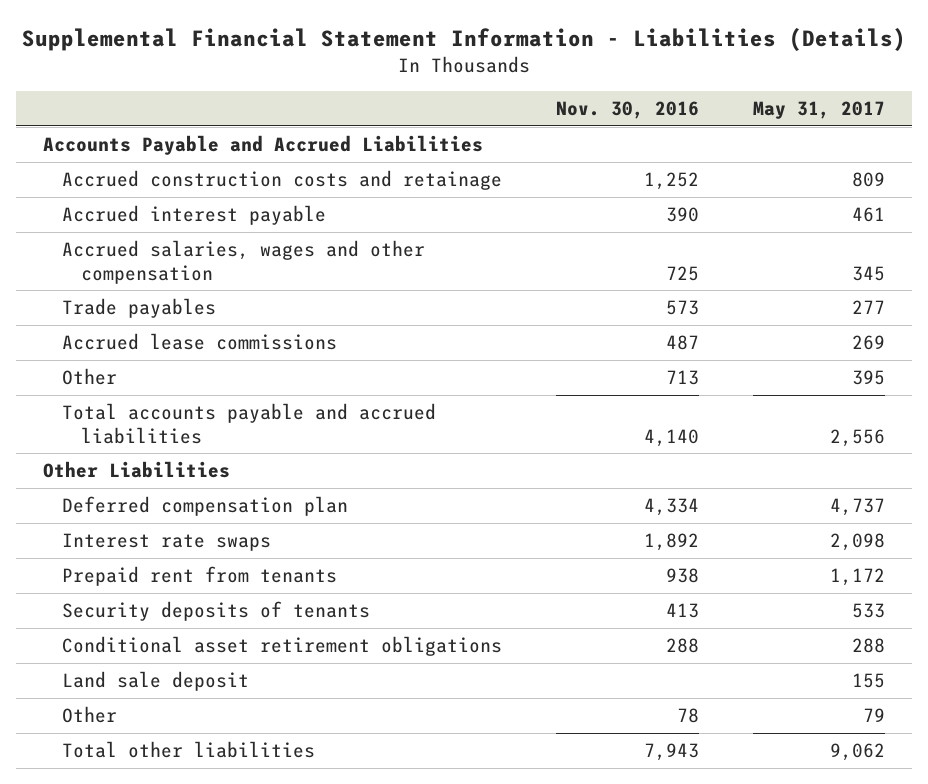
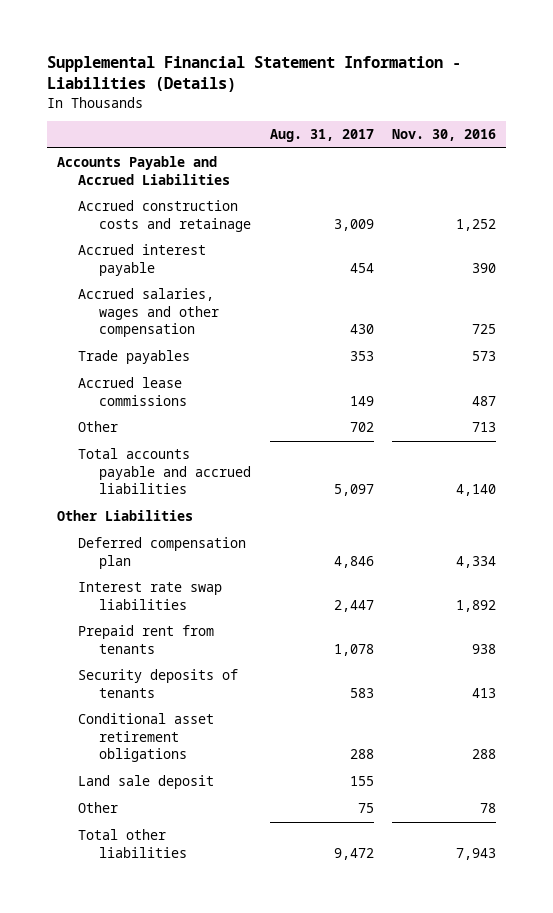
[752,100,885,119] May 31, 2017 -> none
none -> [269,129,374,143] Aug. 31, 2017
[61,533,271,552] Interest rate swaps -> [77,582,222,610] Interest rate swap liabilities

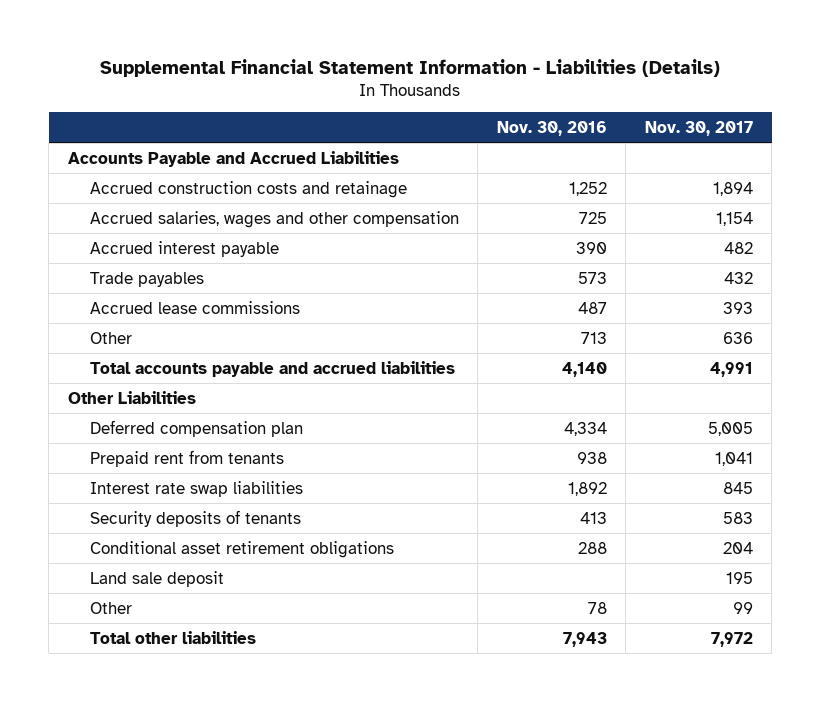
[269,129,374,143] Aug. 31, 2017 -> none
none -> [644,120,753,136] Nov. 30, 2017
[77,244,206,276] Accrued interest payable -> [89,240,279,257] Accrued interest payable
[77,582,222,610] Interest rate swap liabilities -> [89,480,303,497] Interest rate swap liabilities

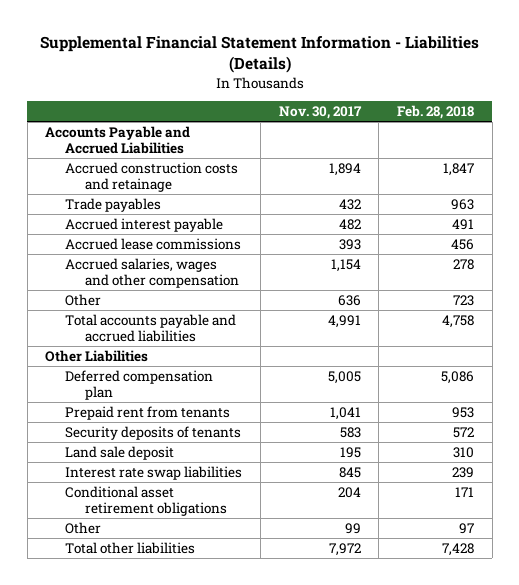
[496,120,607,136] Nov. 30, 2016 -> none
none -> [396,105,474,120] Feb. 28, 2018
[89,240,279,257] Accrued interest payable -> [65,217,224,232] Accrued interest payable
[89,210,459,228] Accrued salaries, wages and other compensation -> [65,257,239,288] Accrued salaries, wages and other compensation
[89,480,303,497] Interest rate swap liabilities -> [65,465,243,480] Interest rate swap liabilities
[89,540,394,558] Conditional asset retirement obligations -> [65,485,227,516] Conditional asset retirement obligations

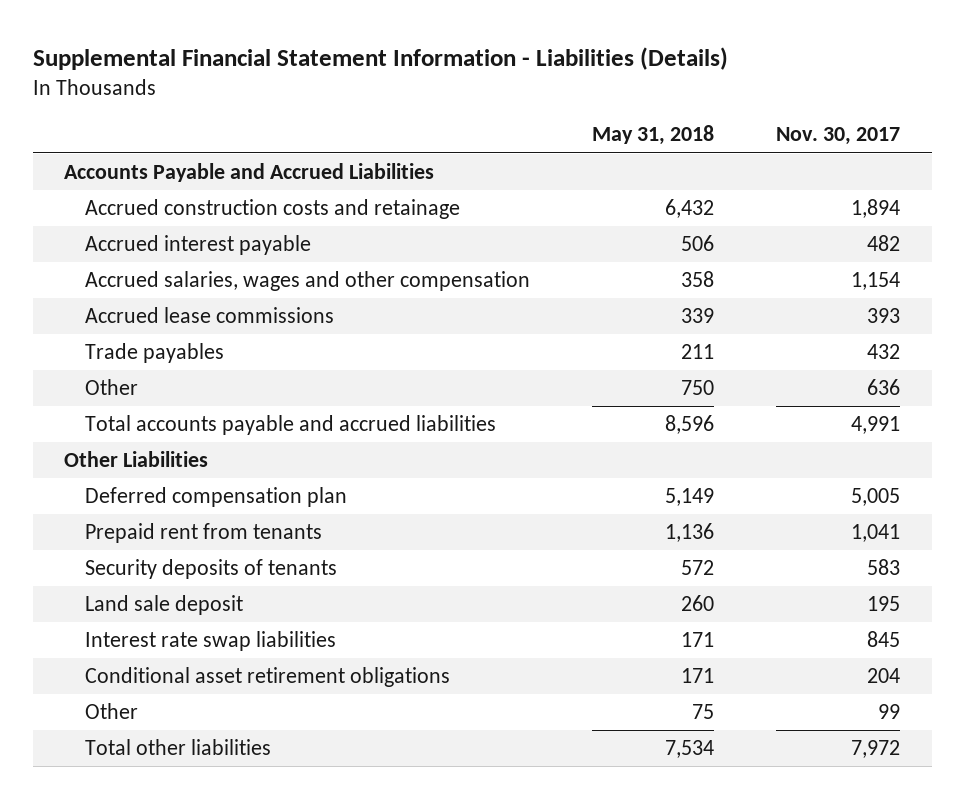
[396,105,474,120] Feb. 28, 2018 -> none
none -> [591,125,714,146] May 31, 2018
[65,237,242,250] Accrued lease commissions -> [84,307,334,324] Accrued lease commissions
[65,197,162,212] Trade payables -> [84,343,224,364] Trade payables

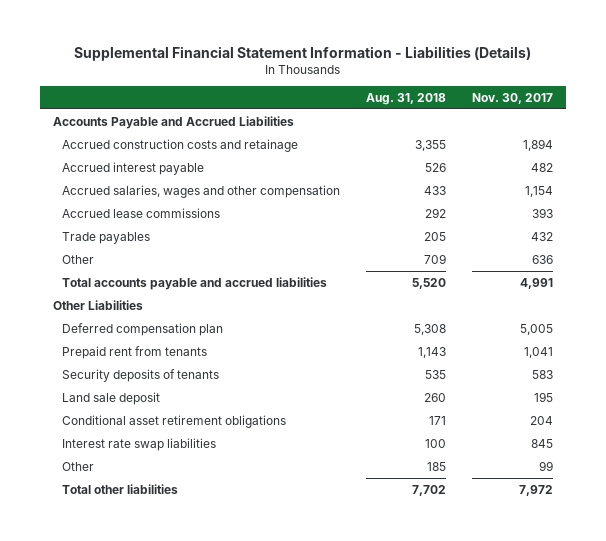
[591,125,714,146] May 31, 2018 -> none
none -> [365,92,446,105] Aug. 31, 2018
[84,631,336,652] Interest rate swap liabilities -> [61,437,216,451] Interest rate swap liabilities

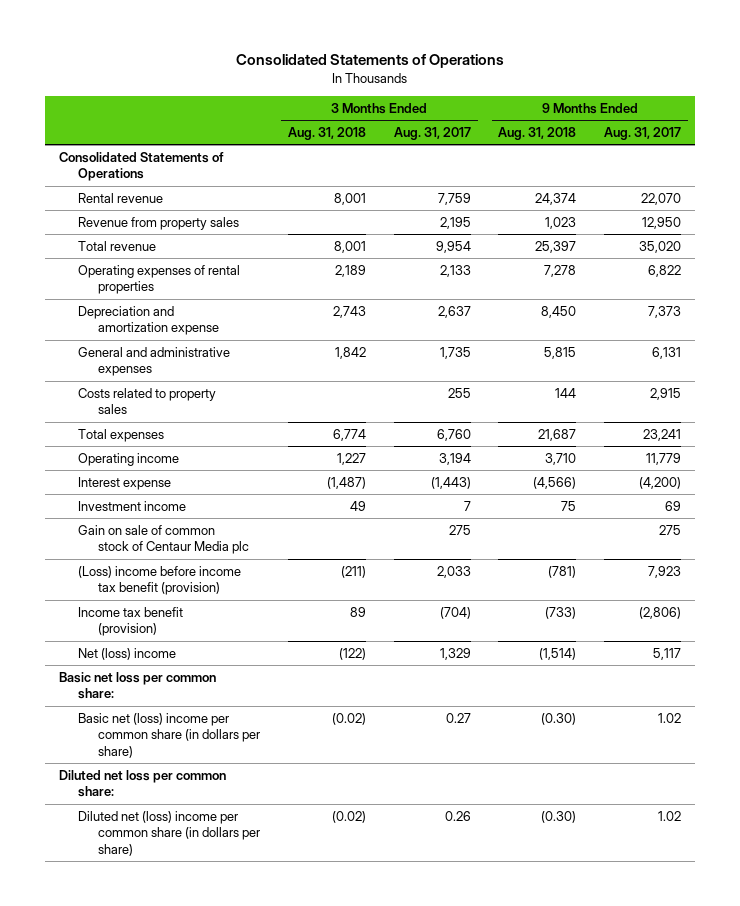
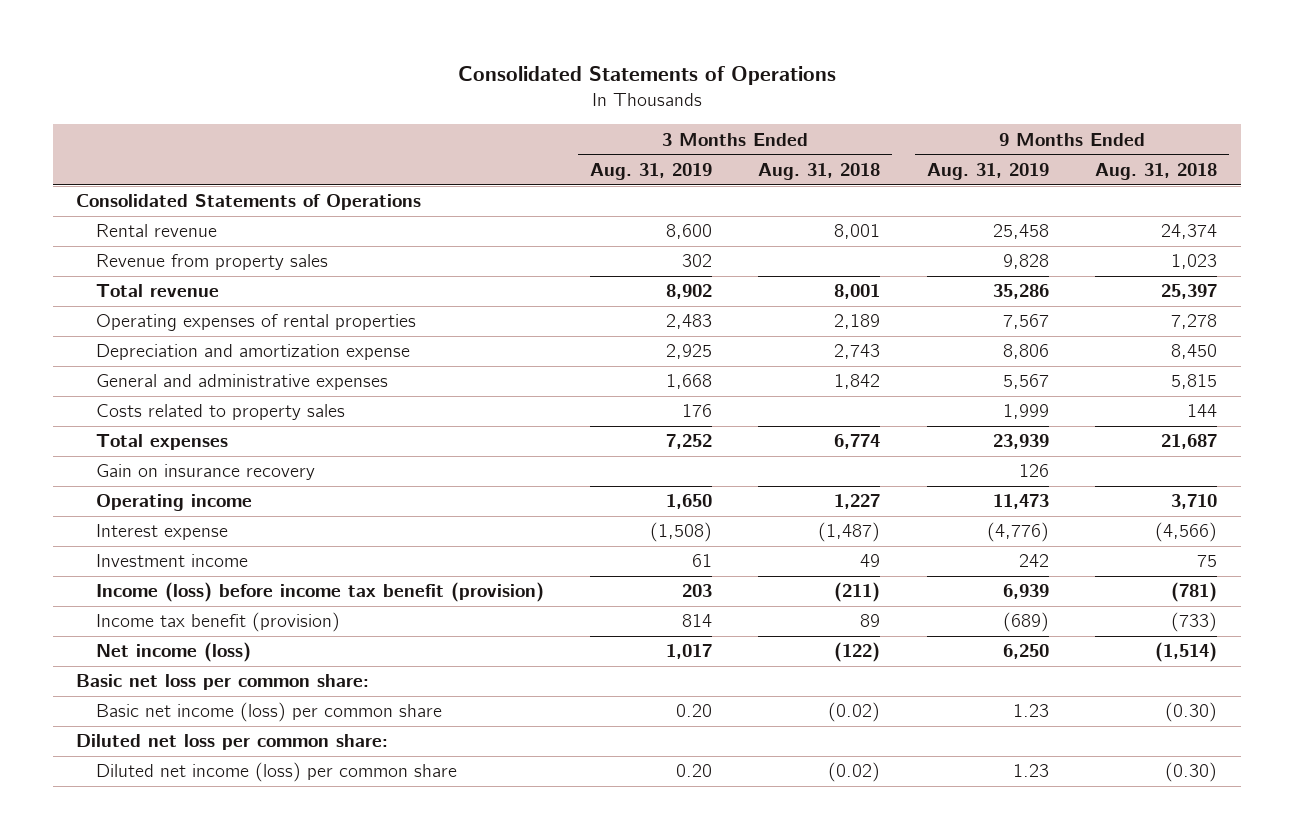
[393,127,471,141] Aug. 31, 2017 -> none
[604,127,682,141] Aug. 31, 2017 -> none
none -> [590,162,713,180] Aug. 31, 2019
none -> [926,162,1049,180] Aug. 31, 2019
none -> [95,464,315,481] Gain on insurance recovery
[78,524,250,555] Gain on sale of common stock of Centaur Media plc -> none
[78,565,242,596] (Loss) income before income tax benefit (provision) -> [95,582,544,603] Income (loss) before income tax benefit (provision)
[78,647,177,660] Net (loss) income -> [95,642,251,663] Net income (loss)
[78,712,261,758] Basic net (loss) income per common share (in dollars per share) -> [95,702,442,723] Basic net income (loss) per common share
[78,810,261,856] Diluted net (loss) income per common share (in dollars per share) -> [95,762,457,783] Diluted net income (loss) per common share

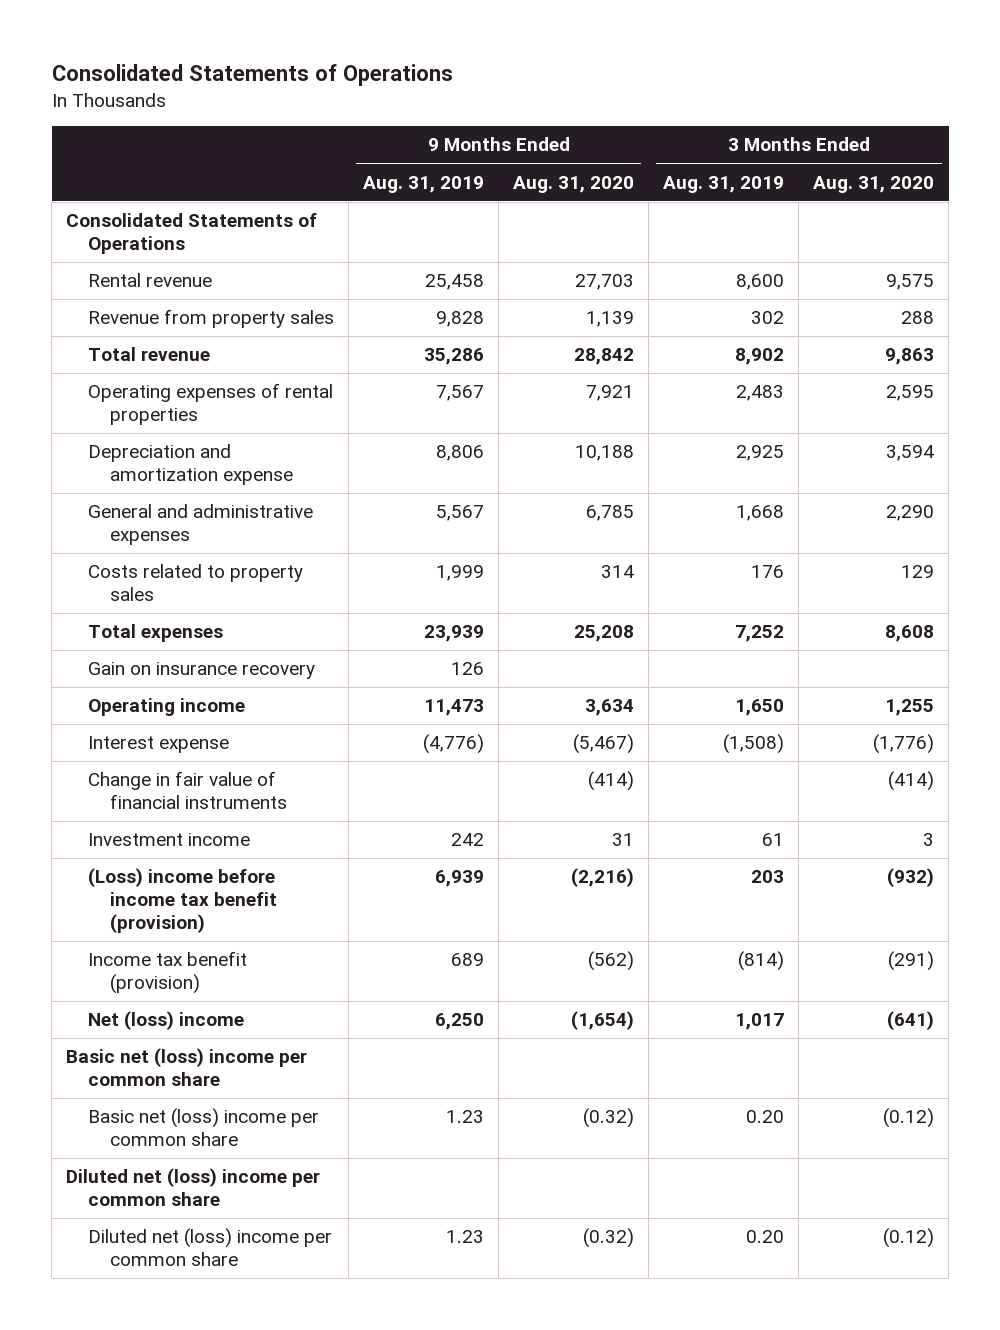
[758,162,881,180] Aug. 31, 2018 -> none
[1095,162,1218,180] Aug. 31, 2018 -> none
none -> [513,175,635,193] Aug. 31, 2020
none -> [813,175,935,193] Aug. 31, 2020
none -> [88,771,288,810] Change in fair value of financial instruments
[95,582,544,603] Income (loss) before income tax benefit (provision) -> [88,868,278,934] (Loss) income before income tax benefit (provision)
[682,614,713,628] 814 -> [738,951,785,972] (814)
[1002,612,1049,633] (689) -> [451,953,485,967] 689
[95,642,251,663] Net income (loss) -> [88,1011,245,1031] Net (loss) income
[75,674,369,691] Basic net loss per common share: -> [66,1048,308,1087] Basic net (loss) income per common share
[95,702,442,723] Basic net income (loss) per common share -> [88,1108,320,1147] Basic net (loss) income per common share
[75,734,388,751] Diluted net loss per common share: -> [66,1168,321,1207] Diluted net (loss) income per common share
[95,762,457,783] Diluted net income (loss) per common share -> [88,1228,333,1267] Diluted net (loss) income per common share

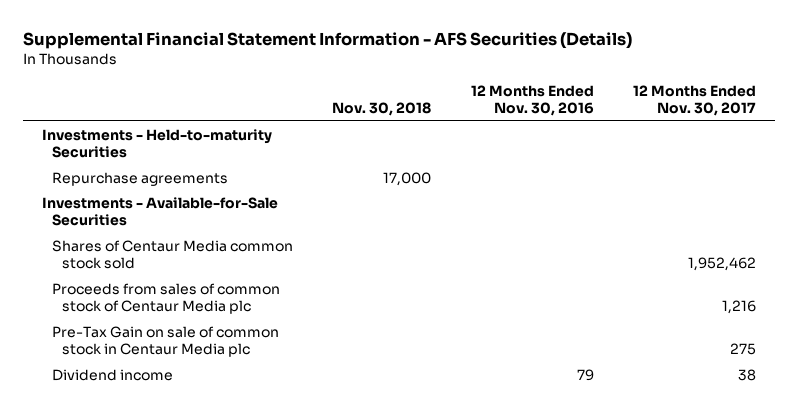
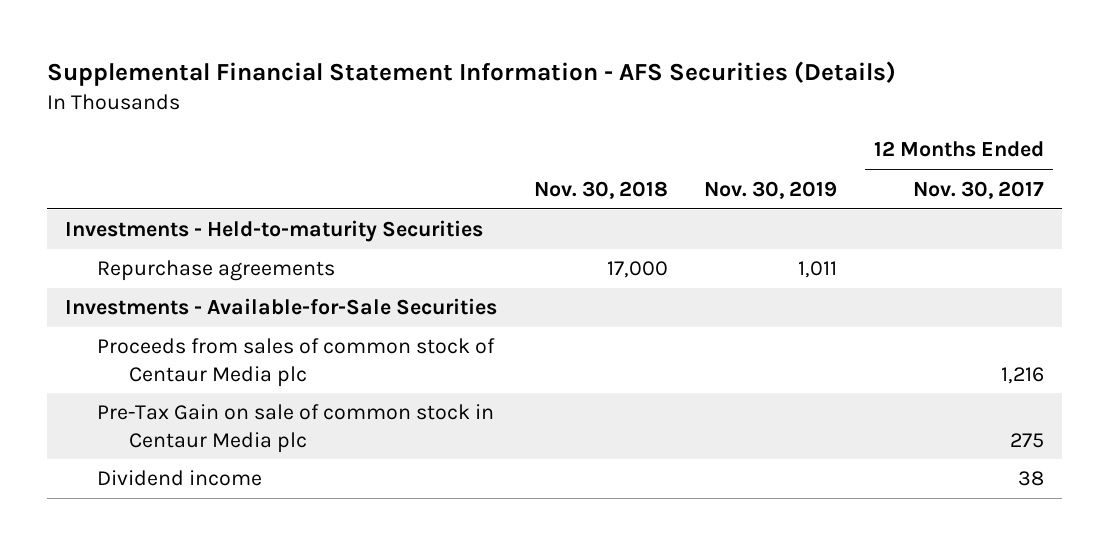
[470,84,594,117] 12 Months Ended Nov. 30, 2016 -> none
none -> [704,180,838,199] Nov. 30, 2019
[52,239,294,270] Shares of Centaur Media common stock sold -> none

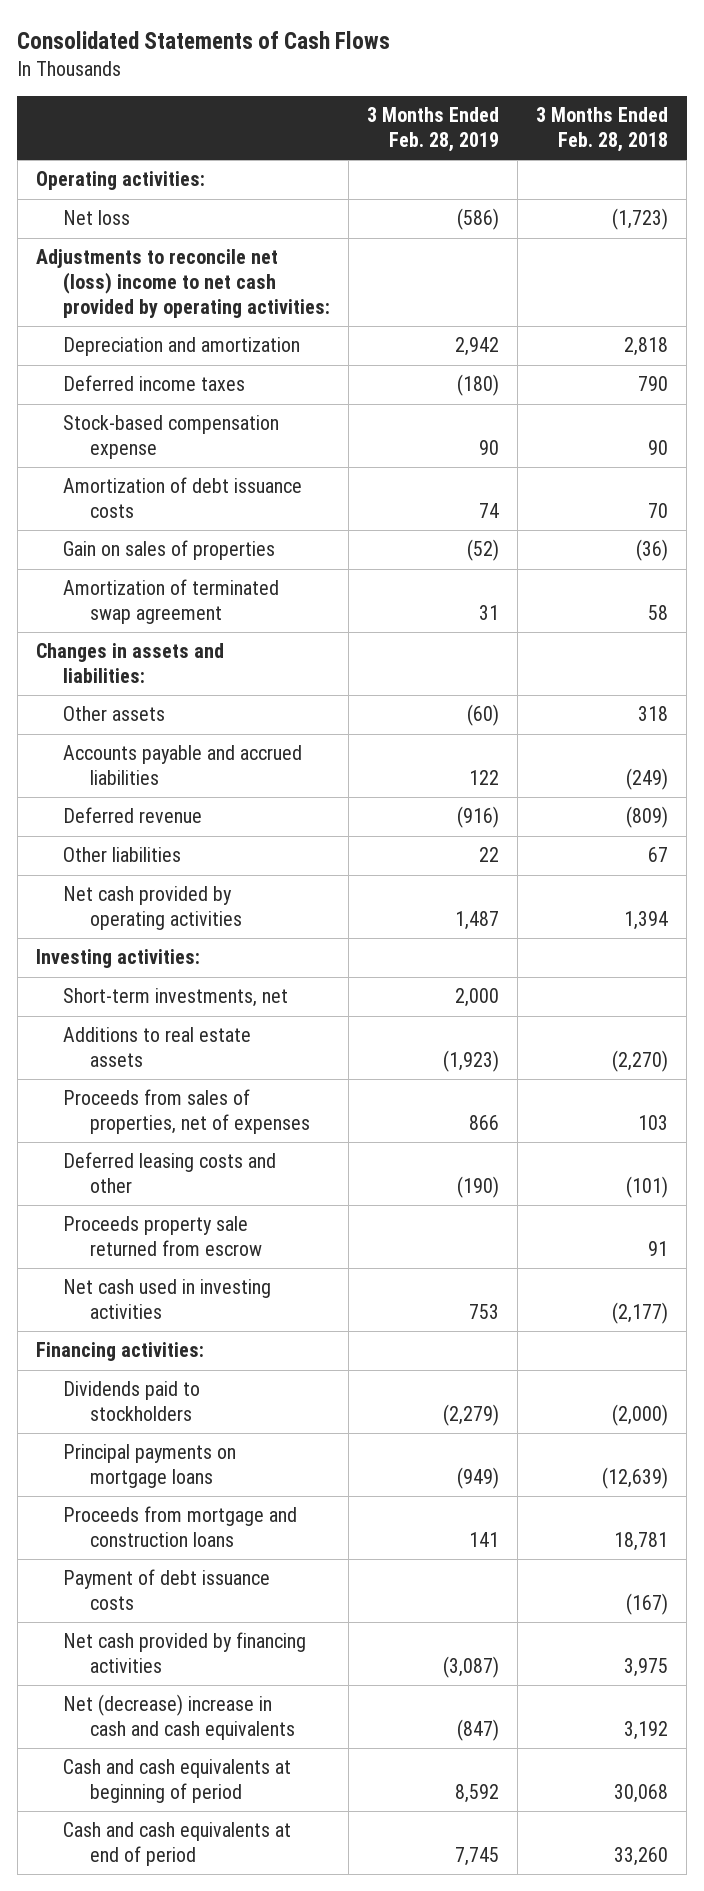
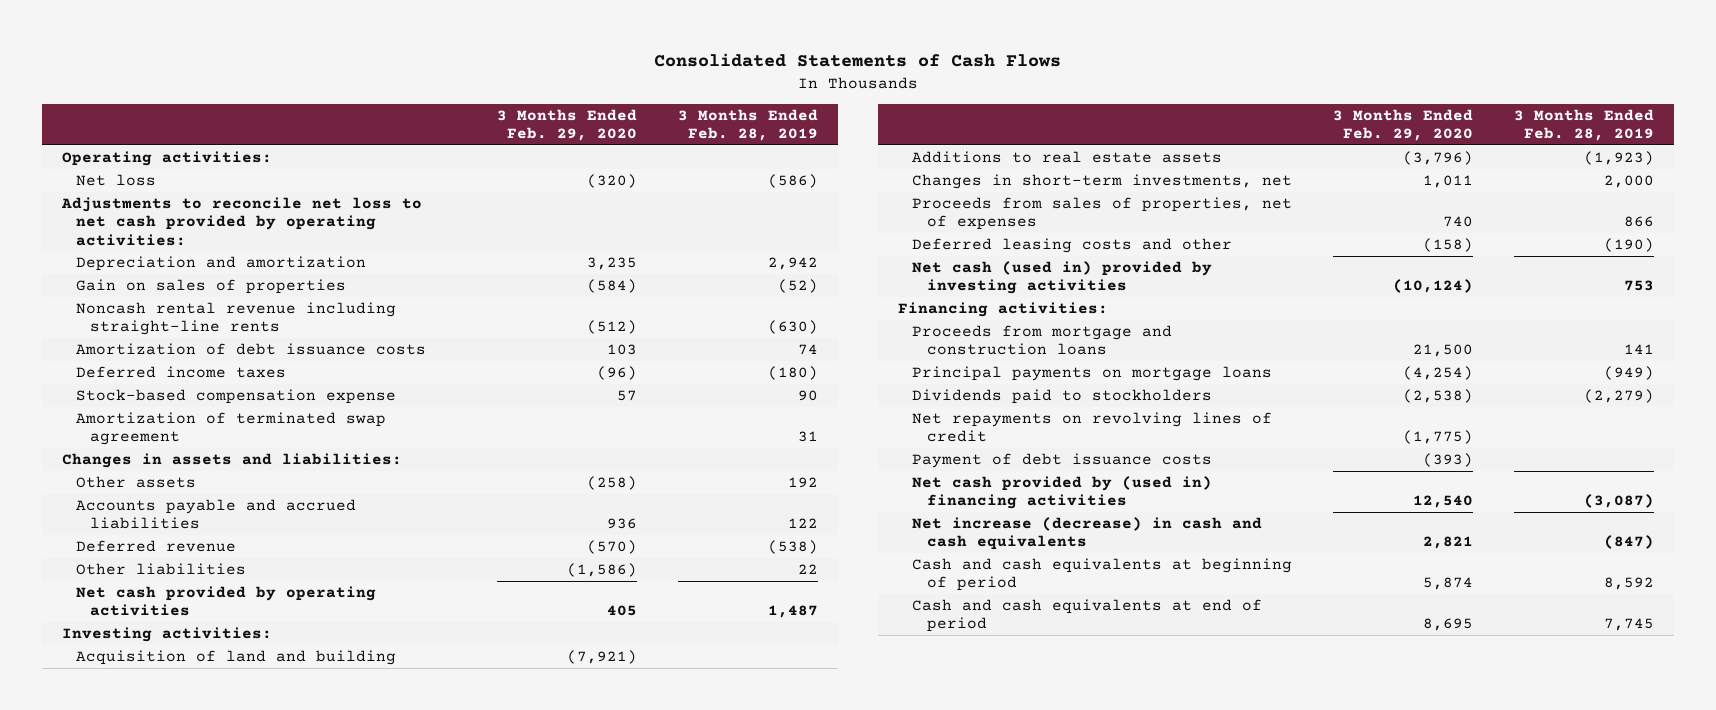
[536,106,669,152] 3 Months Ended Feb. 28, 2018 -> none
none -> [496,108,637,141] 3 Months Ended Feb. 29, 2020
[35,249,330,319] Adjustments to reconcile net (loss) income to net cash provided by operating activities: -> [61,197,423,246] Adjustments to reconcile net loss to net cash provided by operating activities:
[62,540,275,561] Gain on sales of properties -> [76,279,347,295] Gain on sales of properties
none -> [76,302,397,336] Noncash rental revenue including straight-line rents
[62,477,302,519] Amortization of debt issuance costs -> [76,343,427,356] Amortization of debt issuance costs
[466,704,499,727] (60) -> [787,477,818,489] 192
[456,806,499,829] (916) -> [767,540,818,555] (538)
[62,988,288,1008] Short-term investments, net -> none
none -> [76,650,397,666] Acquisition of land and building
none -> [912,174,1293,190] Changes in short-term investments, net
[62,1216,262,1257] Proceeds property sale returned from escrow -> none
[62,1279,271,1320] Net cash used in investing activities -> [912,261,1213,295] Net cash (used in) provided by investing activities
[62,1444,236,1489] Principal payments on mortgage loans -> [912,366,1273,382] Principal payments on mortgage loans
[62,1381,200,1422] Dividends paid to stockholders -> [912,389,1213,405] Dividends paid to stockholders
none -> [912,412,1273,443] Net repayments on revolving lines of credit
[62,1632,306,1674] Net cash provided by financing activities -> [912,476,1213,510] Net cash provided by (used in) financing activities
[62,1694,295,1741] Net (decrease) increase in cash and cash equivalents -> [912,517,1263,551] Net increase (decrease) in cash and cash equivalents

